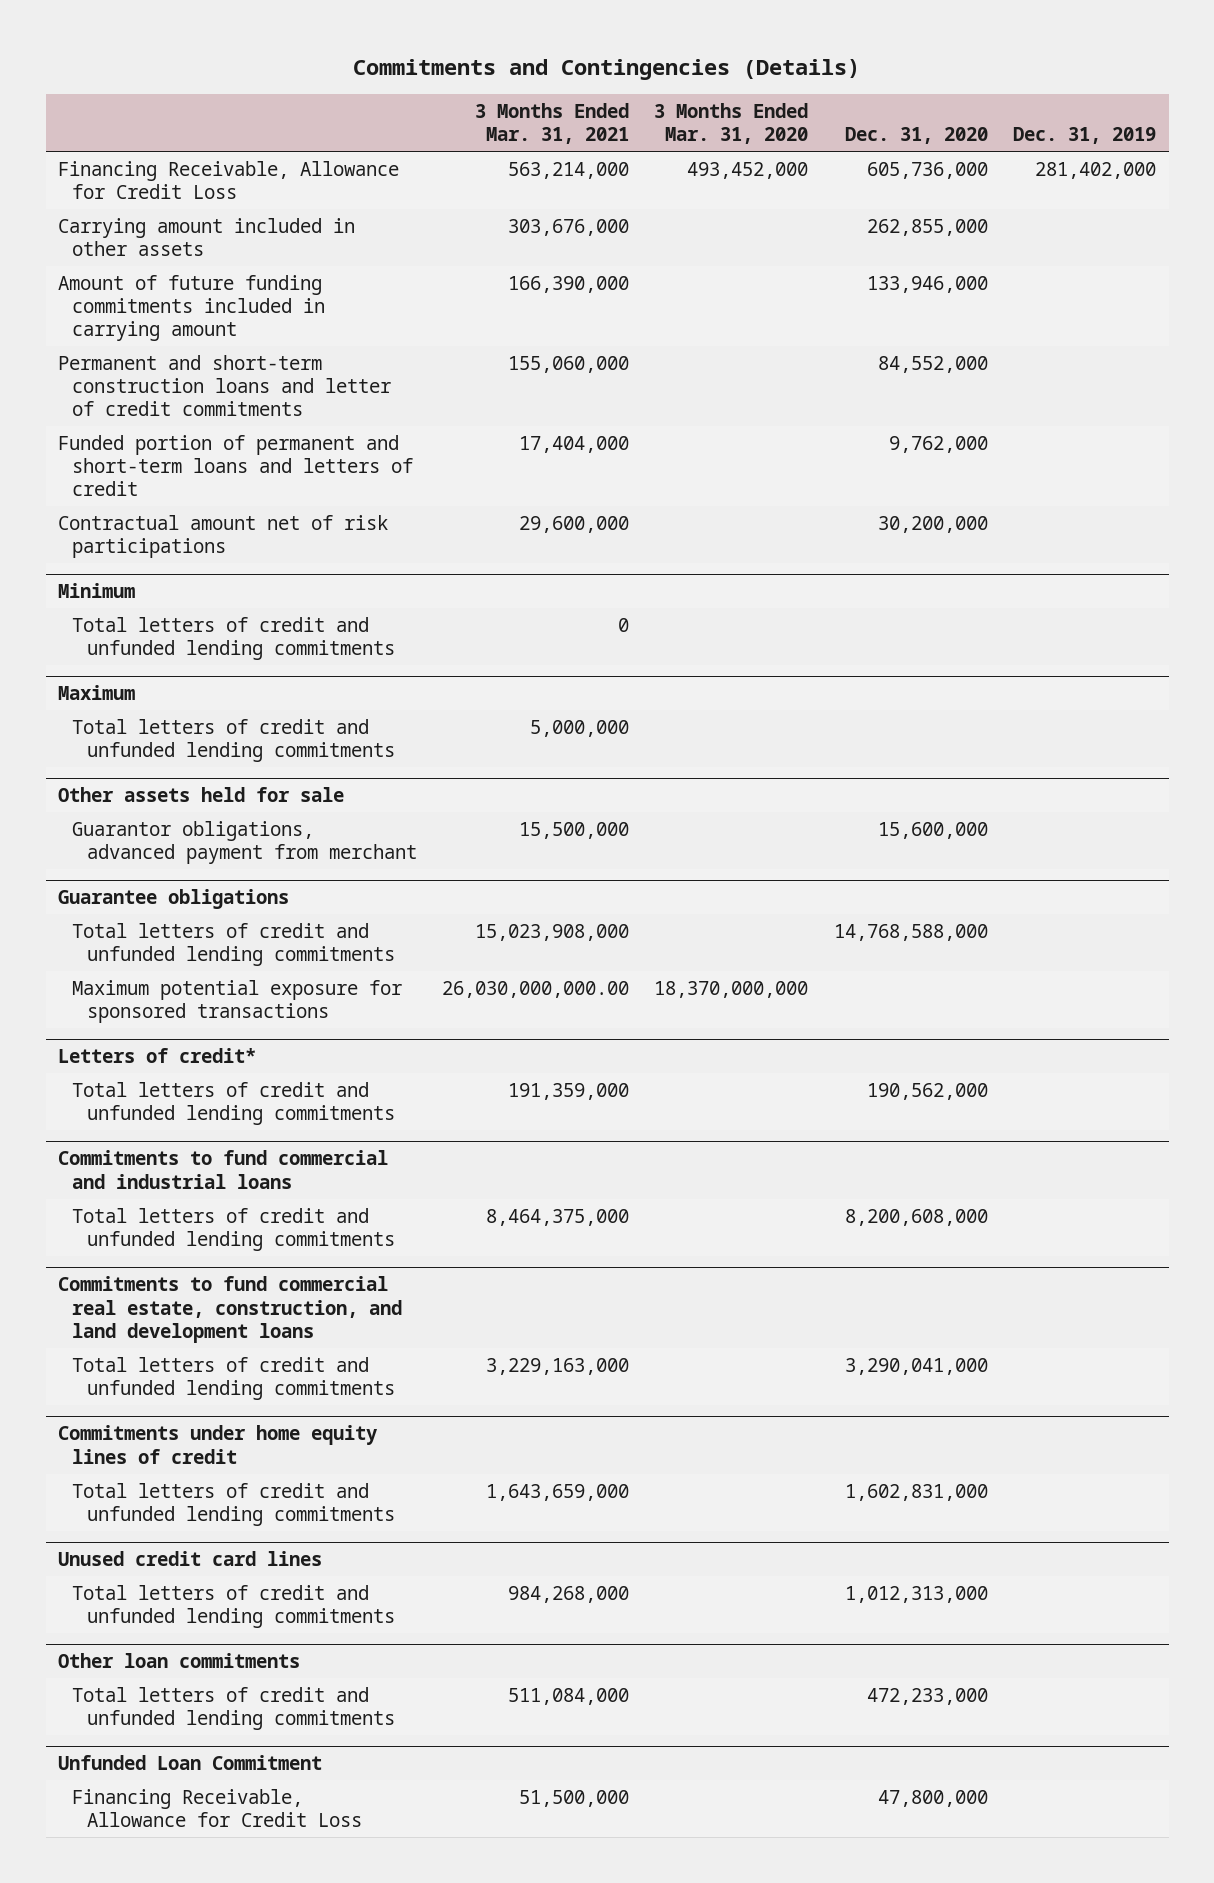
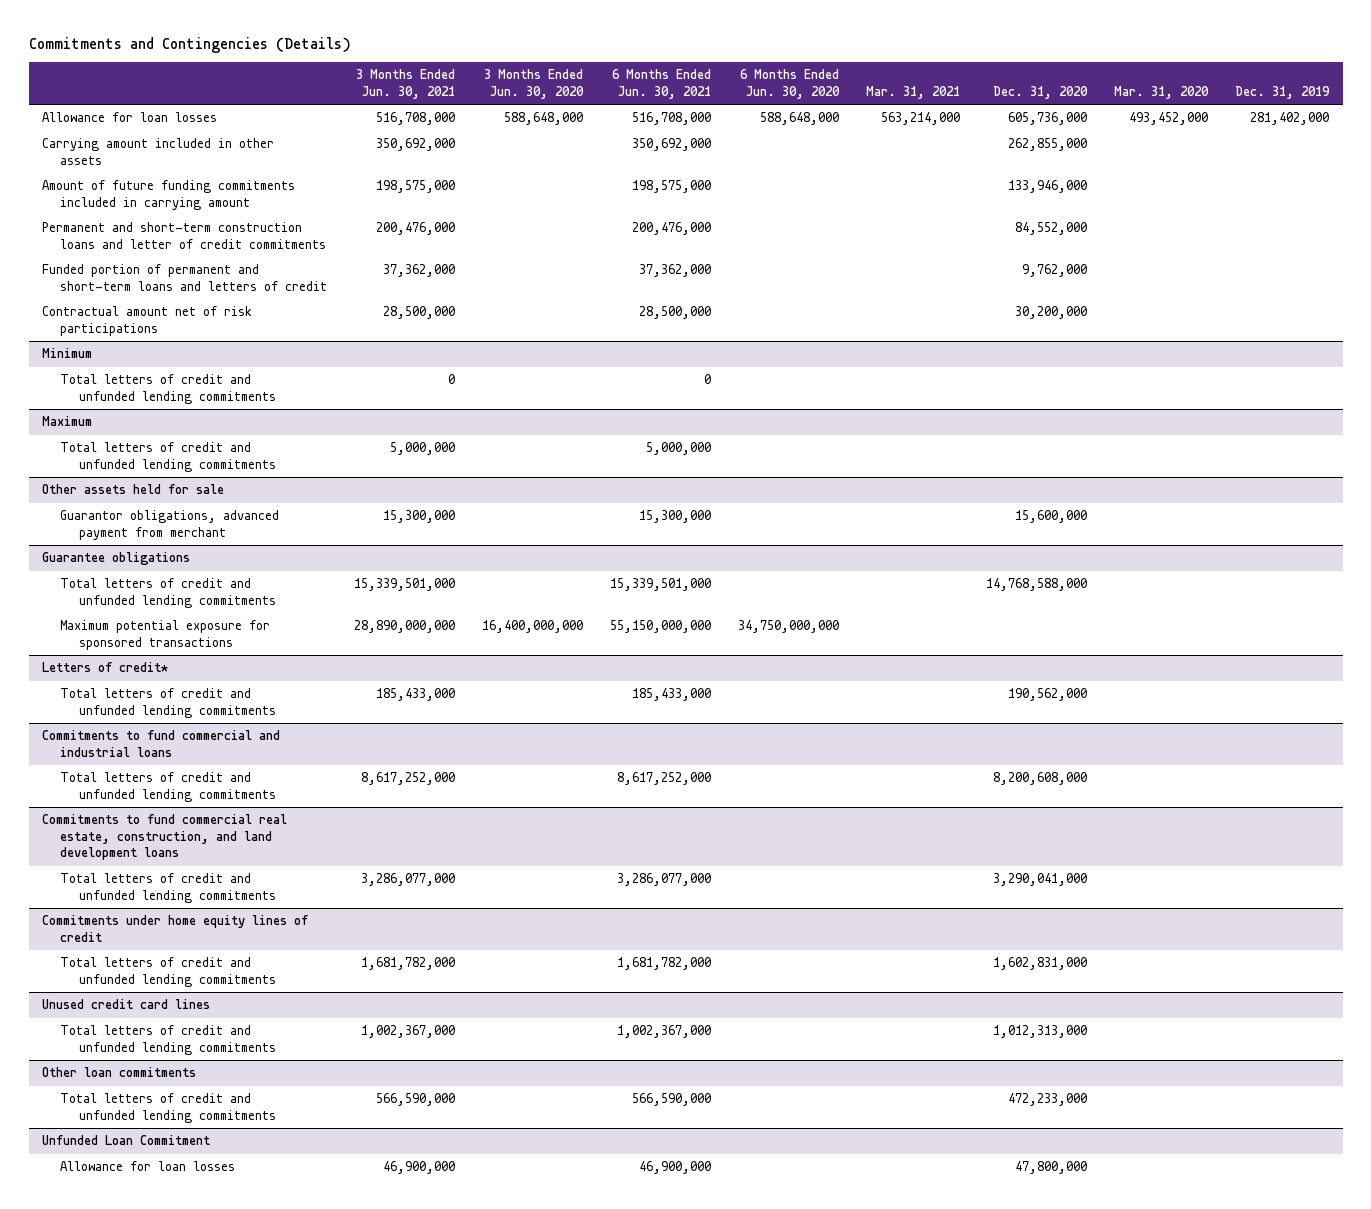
[474,102,629,145] 3 Months Ended Mar. 31, 2021 -> none
[654,102,809,145] 3 Months Ended Mar. 31, 2020 -> none
none -> [356,69,456,99] 3 Months Ended Jun. 30, 2021
none -> [484,69,585,99] 3 Months Ended Jun. 30, 2020
none -> [611,69,711,99] 6 Months Ended Jun. 30, 2021
none -> [739,69,840,99] 6 Months Ended Jun. 30, 2020
none -> [865,85,960,99] Mar. 31, 2021
none -> [1114,85,1210,99] Mar. 31, 2020
[58,160,400,200] Financing Receivable, Allowance for Credit Loss -> [42,112,218,123] Allowance for loan losses
[72,1788,362,1828] Financing Receivable, Allowance for Credit Loss -> [60,1161,236,1172] Allowance for loan losses

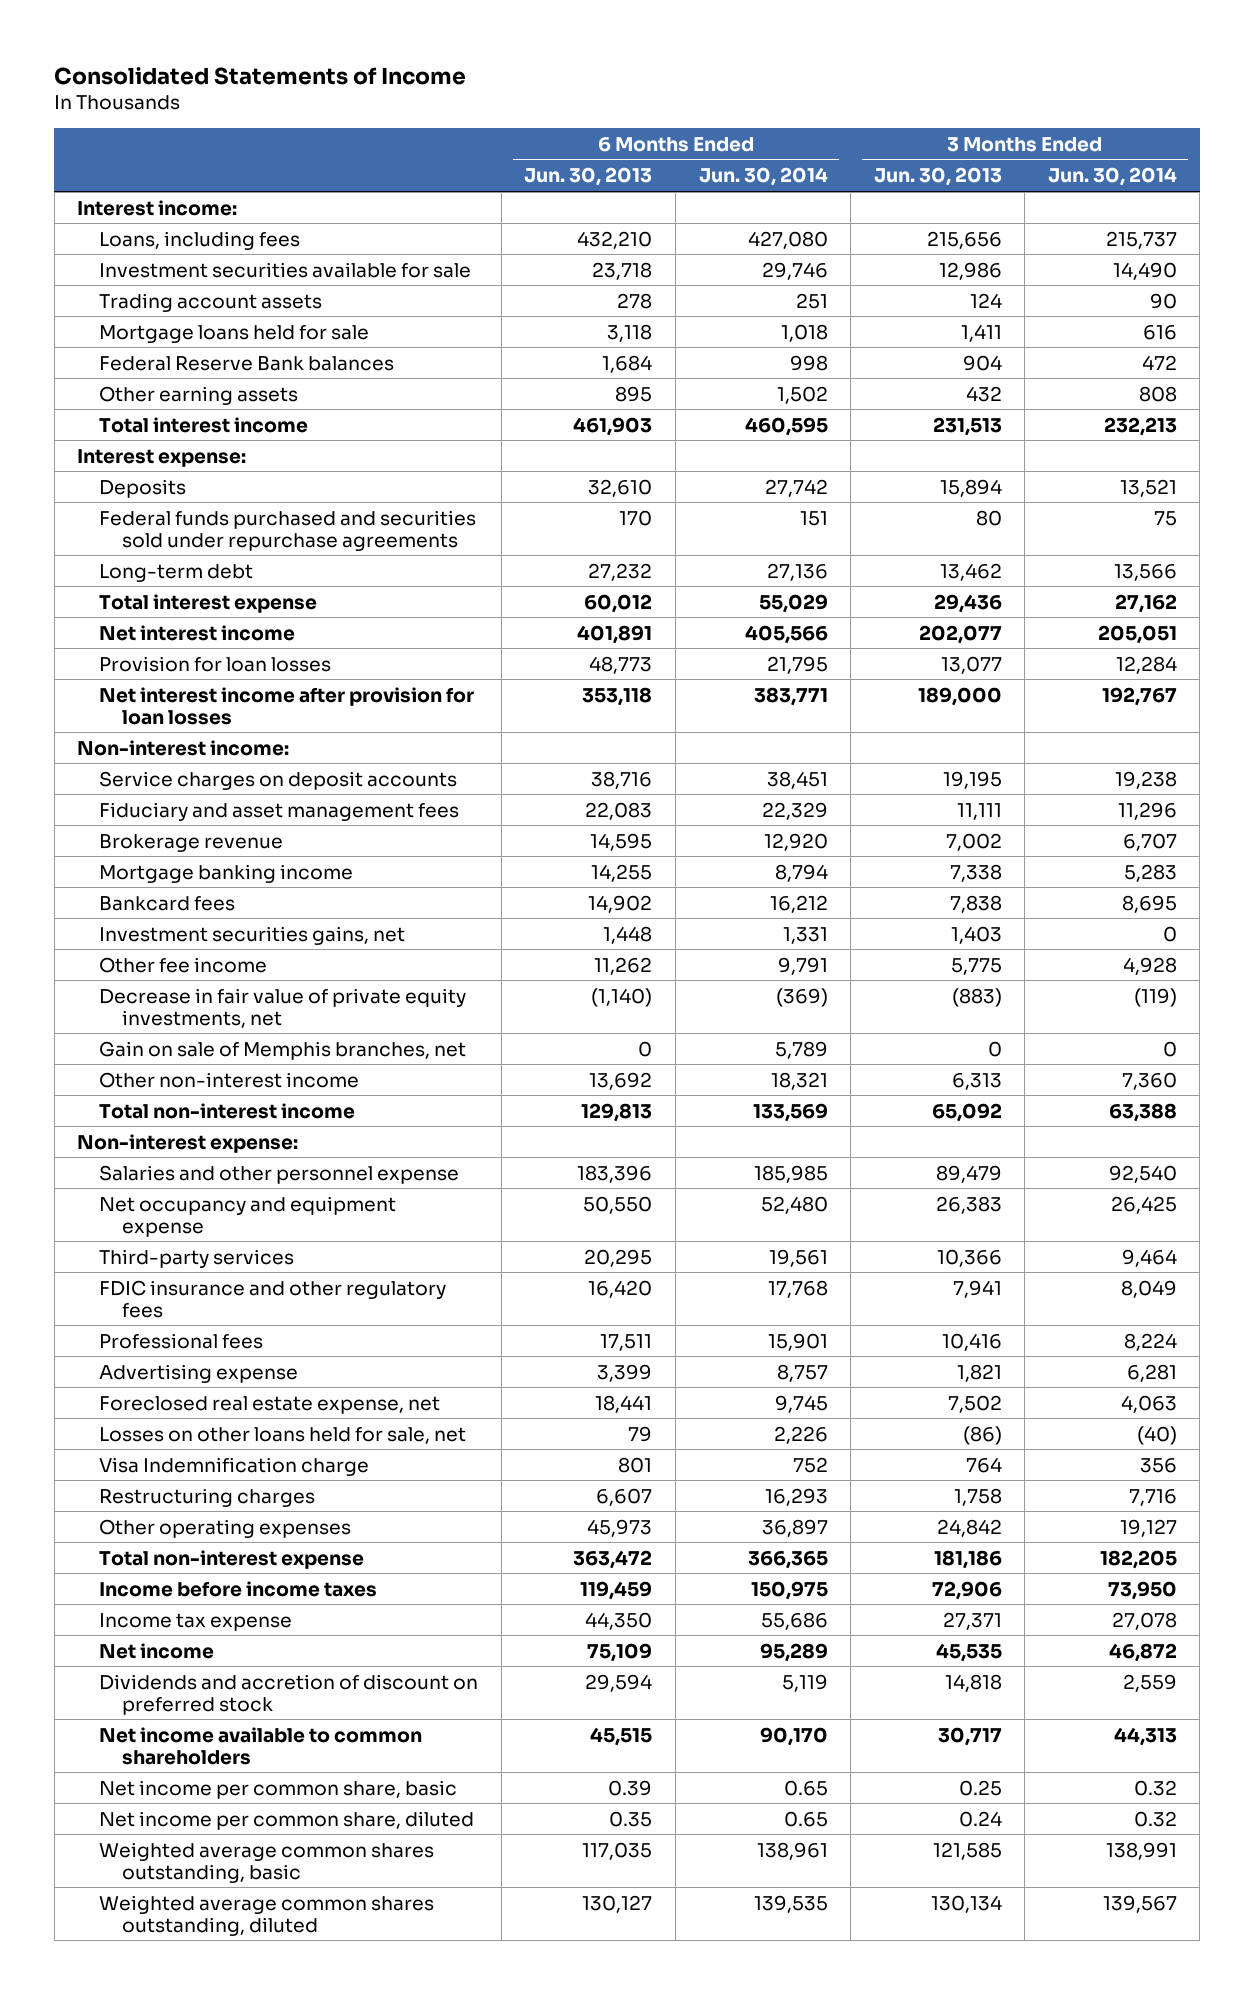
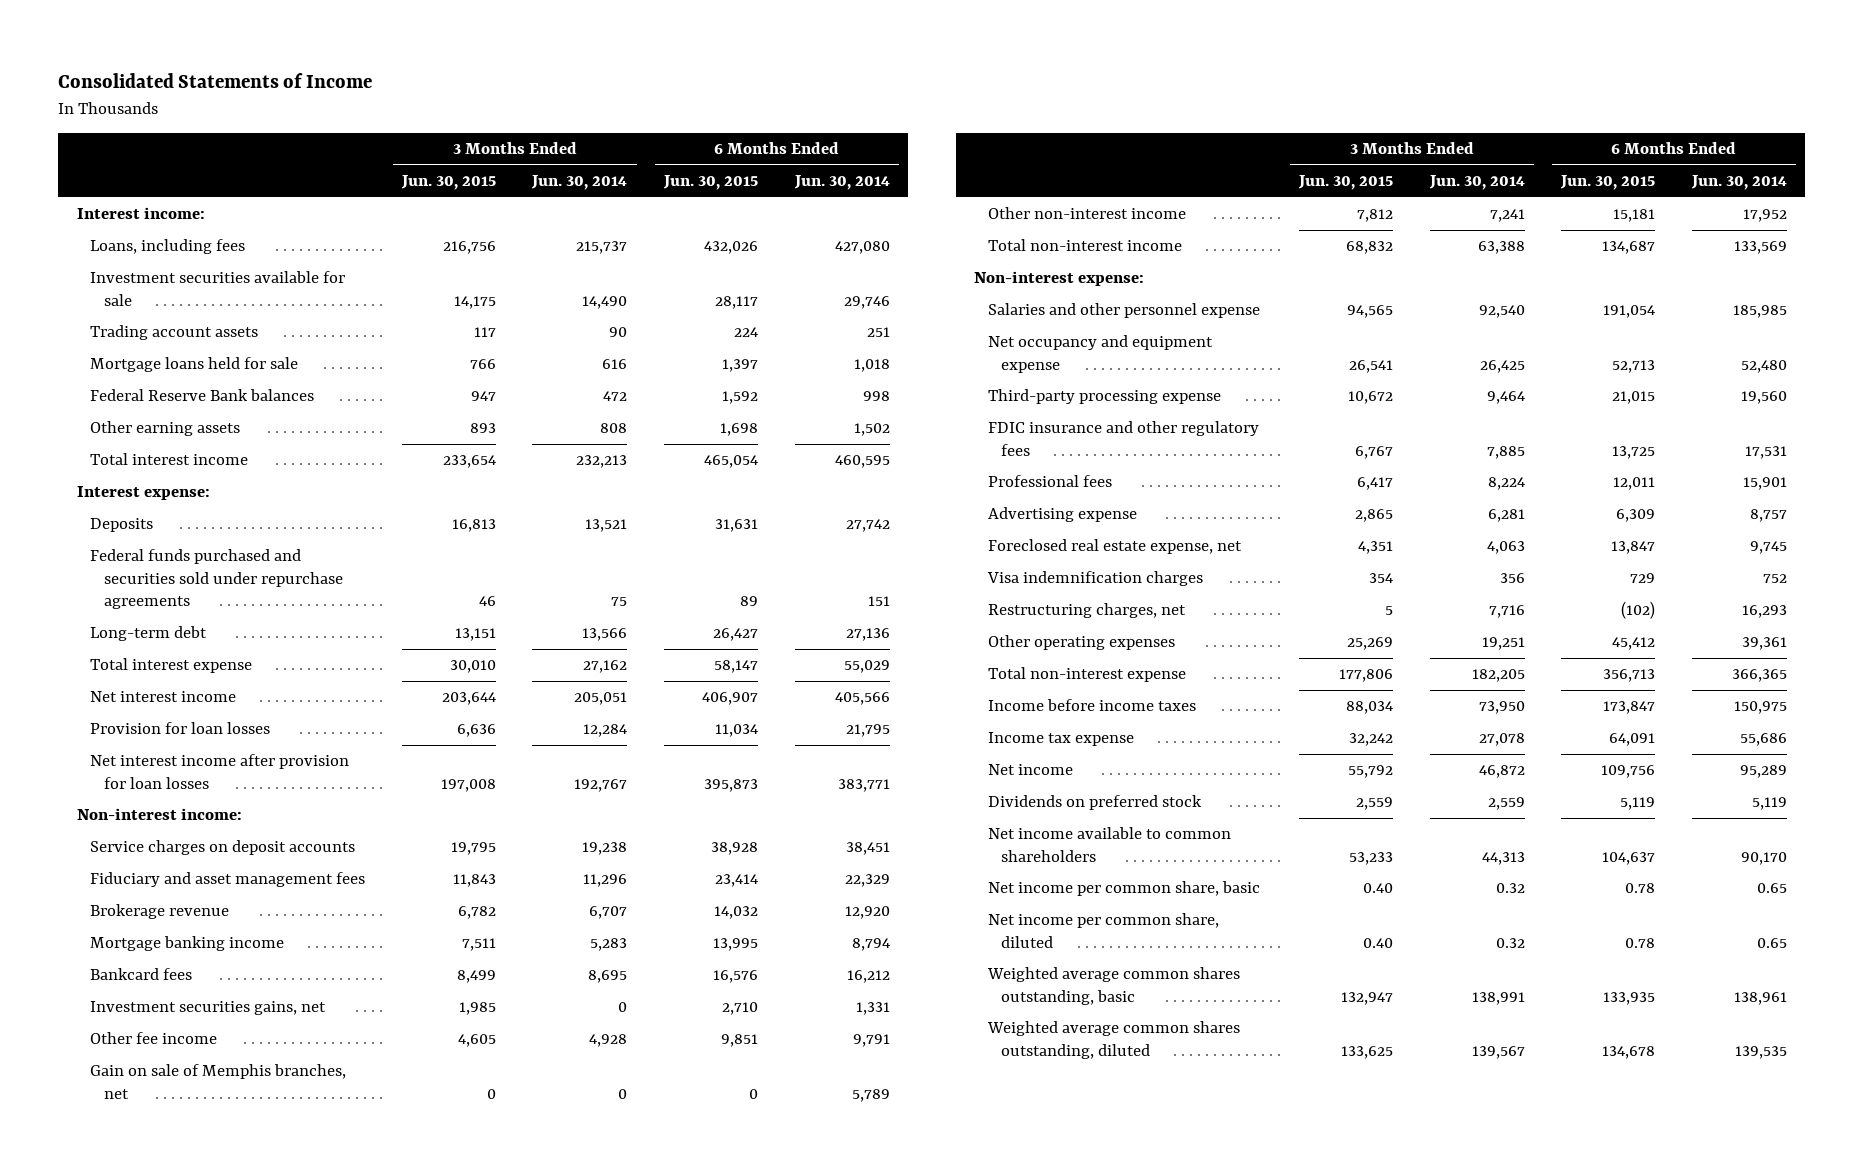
[524,167,653,187] Jun. 30, 2013 -> none
[873,167,1002,187] Jun. 30, 2013 -> none
none -> [400,175,496,191] Jun. 30, 2015
none -> [662,175,758,191] Jun. 30, 2015
[99,987,467,1028] Decrease in fair value of private equity investments, net -> none
[770,1071,828,1090] 18,321 -> [1743,209,1788,223] 17,952
[1121,1071,1177,1090] 7,360 -> [1489,209,1525,223] 7,241
[99,1248,295,1268] Third-party services -> [987,389,1221,405] Third-party processing expense
[768,1248,828,1267] 19,561 -> [1741,391,1788,405] 19,560
[767,1279,828,1298] 17,768 -> [1745,445,1788,459] 17,531
[1120,1279,1177,1298] 8,049 -> [1486,445,1525,459] 7,885
[99,1426,467,1444] Losses on other loans held for sale, net -> none
[99,1456,370,1476] Visa Indemnification charge -> [986,571,1203,587] Visa indemnification charges
[99,1487,316,1507] Restructuring charges -> [987,603,1186,619] Restructuring charges, net
[761,1518,828,1537] 36,897 -> [1742,637,1788,651] 39,361
[1119,1518,1177,1537] 19,127 -> [1481,637,1525,651] 19,251
[99,1673,479,1715] Dividends and accretion of discount on preferred stock -> [987,795,1202,811] Dividends on preferred stock

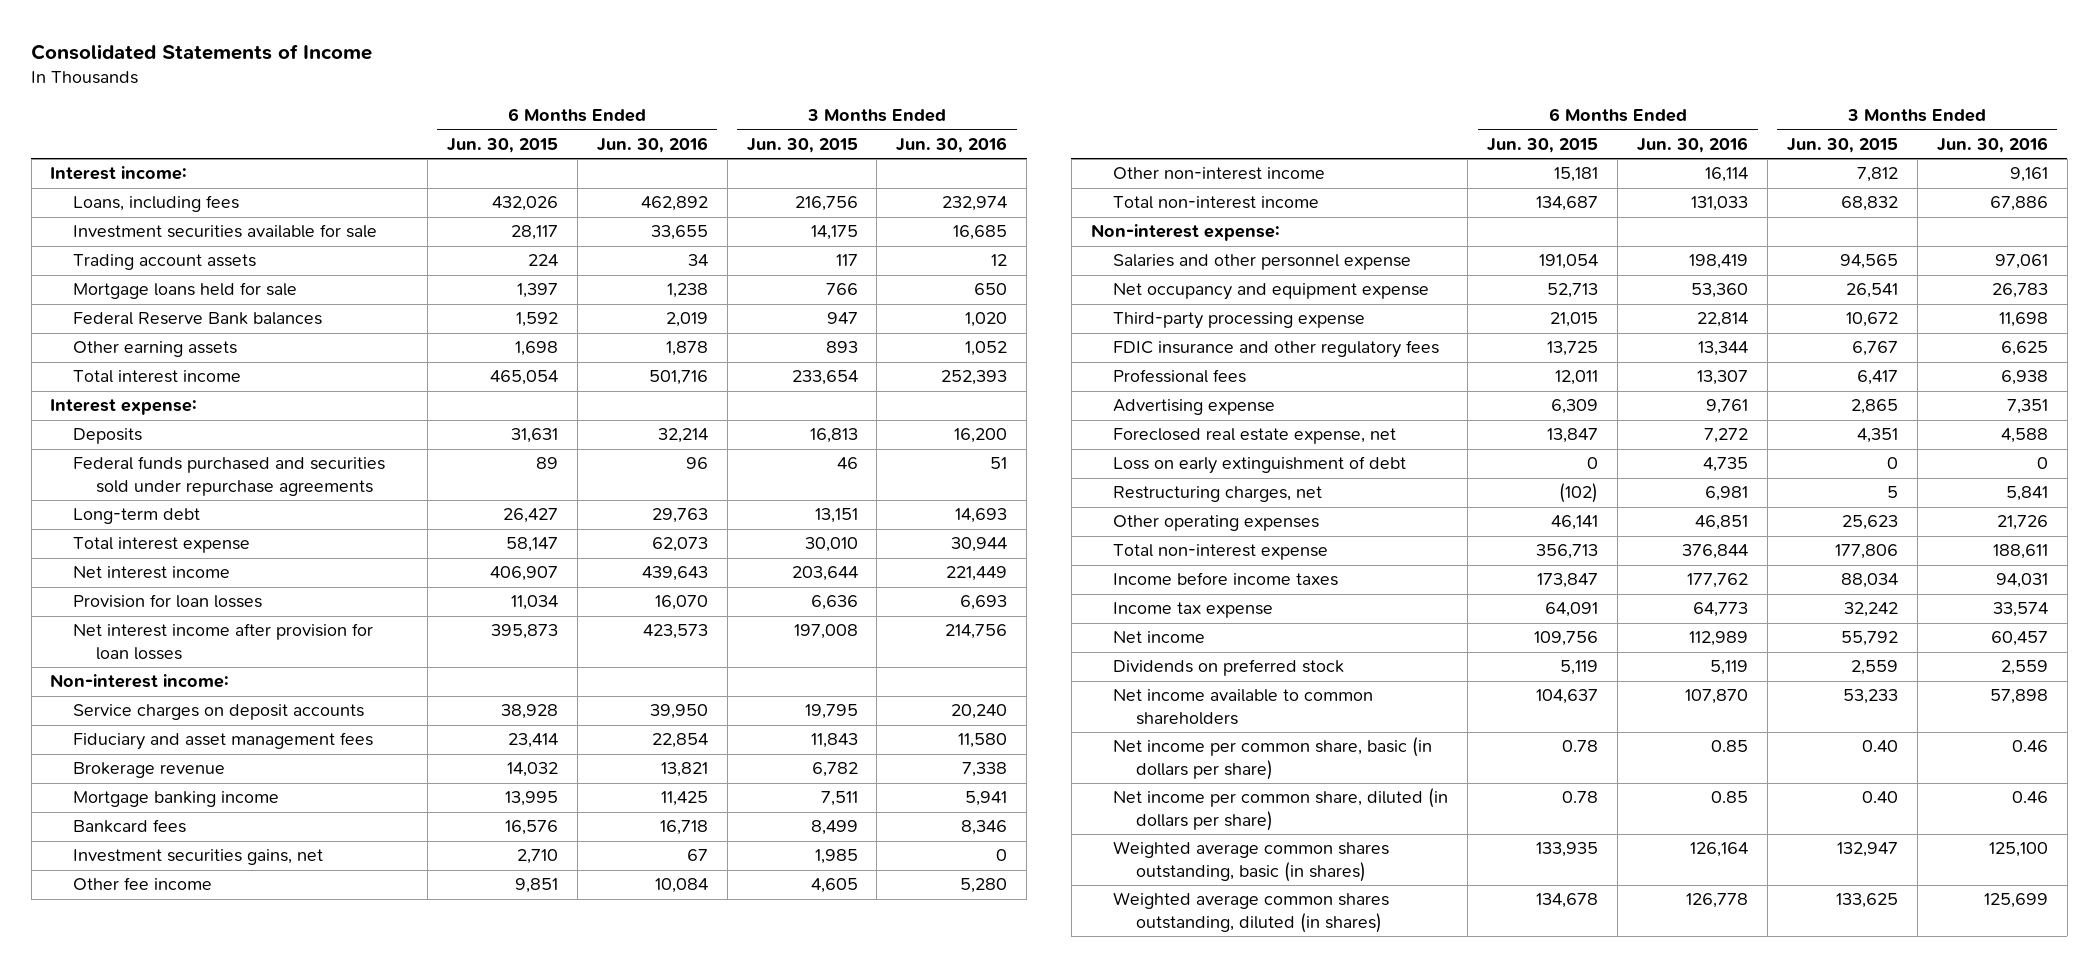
[531,175,628,191] Jun. 30, 2014 -> none
[793,175,890,191] Jun. 30, 2014 -> none
none -> [596,136,708,153] Jun. 30, 2016
none -> [896,136,1008,153] Jun. 30, 2016
[90,1064,347,1099] Gain on sale of Memphis branches, net -> none
[986,571,1203,587] Visa indemnification charges -> none
none -> [1113,456,1407,475] Loss on early extinguishment of debt
[1347,637,1394,651] 25,269 -> [1841,515,1898,531] 25,623
[1612,637,1656,651] 45,412 -> [1551,515,1599,531] 46,141
[987,881,1260,897] Net income per common share, basic -> [1113,737,1433,781] Net income per common share, basic (in dollars per share)
[987,913,1219,948] Net income per common share, diluted -> [1113,788,1449,832] Net income per common share, diluted (in dollars per share)
[986,967,1240,1005] Weighted average common shares outstanding, basic -> [1113,841,1390,883] Weighted average common shares outstanding, basic (in shares)
[986,1021,1240,1059] Weighted average common shares outstanding, diluted -> [1113,892,1390,934] Weighted average common shares outstanding, diluted (in shares)

